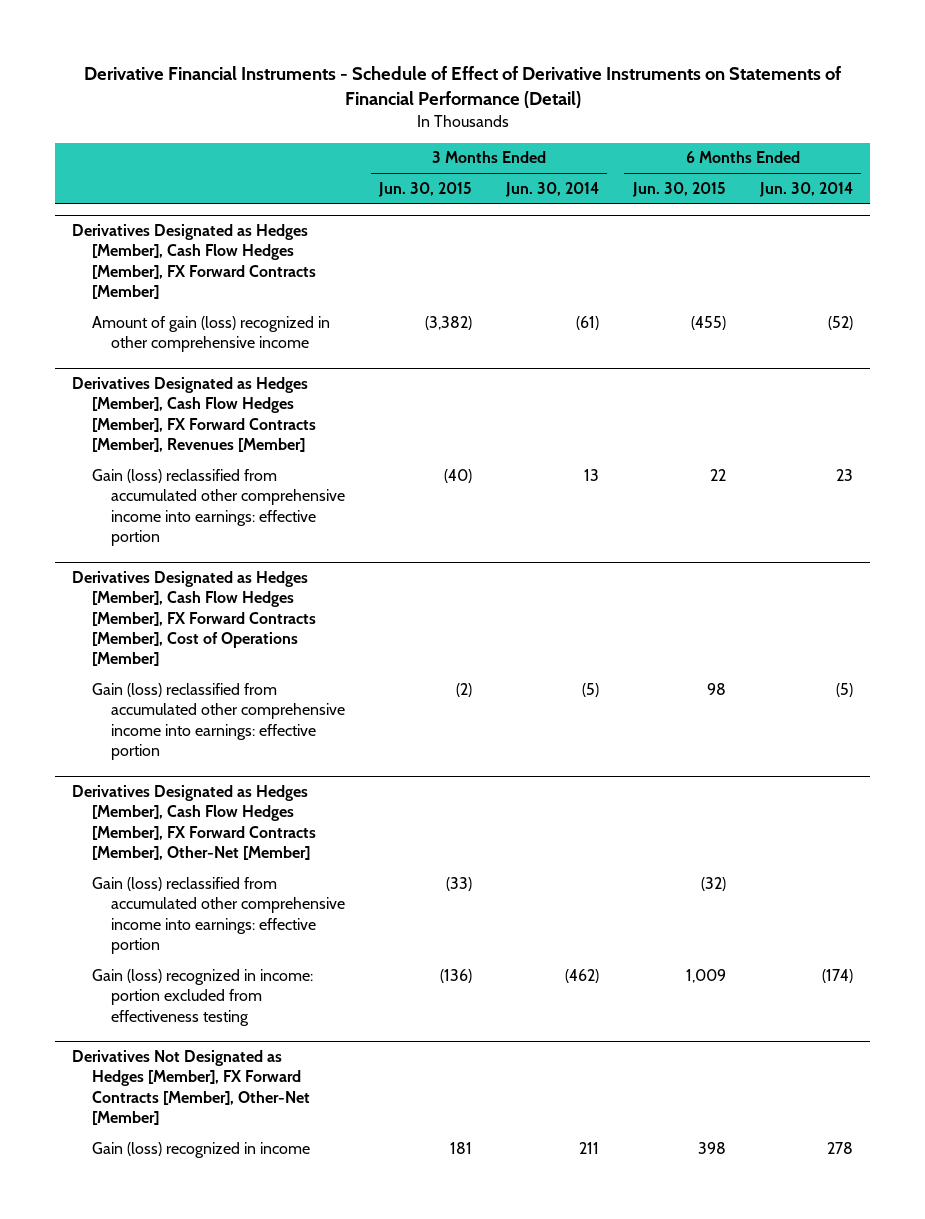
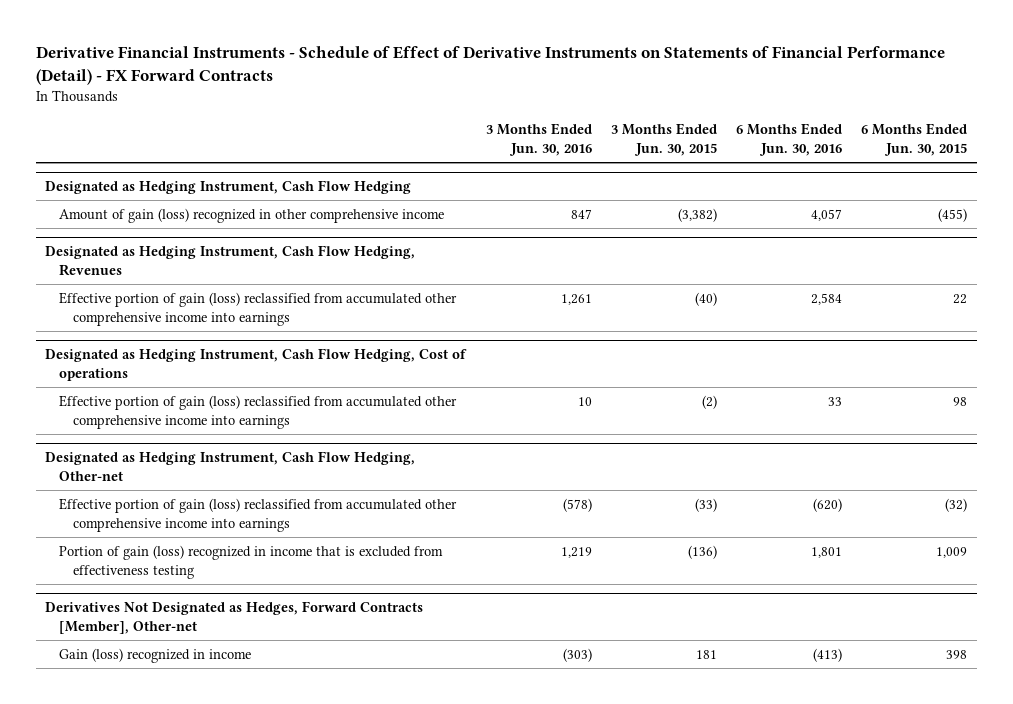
[83,66,841,109] Derivative Financial Instruments - Schedule of Effect of Derivative Instruments on Statements of Financial Performance (Detail) -> [35,46,945,86] Derivative Financial Instruments - Schedule of Effect of Derivative Instruments on Statements of Financial Performance (Detail) - FX Forward Contracts
[504,181,599,197] Jun. 30, 2014 -> none
[758,181,853,197] Jun. 30, 2014 -> none
none -> [485,123,592,157] 3 Months Ended Jun. 30, 2016
none -> [736,123,843,157] 6 Months Ended Jun. 30, 2016
[72,224,316,300] Derivatives Designated as Hedges [Member], Cash Flow Hedges [Member], FX Forward Contracts [Member] -> none
none -> [45,180,412,195] Designated as Hedging Instrument, Cash Flow Hedging
[72,377,316,453] Derivatives Designated as Hedges [Member], Cash Flow Hedges [Member], FX Forward Contracts [Member], Revenues [Member] -> none
[72,571,316,667] Derivatives Designated as Hedges [Member], Cash Flow Hedges [Member], FX Forward Contracts [Member], Cost of Operations [Member] -> none
[72,785,316,861] Derivatives Designated as Hedges [Member], Cash Flow Hedges [Member], FX Forward Contracts [Member], Other-Net [Member] -> none
none -> [45,245,416,277] Designated as Hedging Instrument, Cash Flow Hedging, Revenues
[91,468,346,546] Gain (loss) reclassified from accumulated other comprehensive income into earnings: effective portion -> [59,291,458,326] Effective portion of gain (loss) reclassified from accumulated other comprehensive income into earnings
none -> [45,348,468,382] Designated as Hedging Instrument, Cash Flow Hedging, Cost of operations
[91,682,346,760] Gain (loss) reclassified from accumulated other comprehensive income into earnings: effective portion -> [59,394,458,429] Effective portion of gain (loss) reclassified from accumulated other comprehensive income into earnings
none -> [45,451,416,482] Designated as Hedging Instrument, Cash Flow Hedging, Other-net
[91,876,346,954] Gain (loss) reclassified from accumulated other comprehensive income into earnings: effective portion -> [59,497,458,532] Effective portion of gain (loss) reclassified from accumulated other comprehensive income into earnings
[91,968,313,1026] Gain (loss) recognized in income: portion excluded from effectiveness testing -> [59,544,444,579] Portion of gain (loss) recognized in income that is excluded from effectiveness testing
[72,1050,310,1126] Derivatives Not Designated as Hedges [Member], FX Forward Contracts [Member], Other-Net [Member] -> [45,601,424,635] Derivatives Not Designated as Hedges, Forward Contracts [Member], Other-net

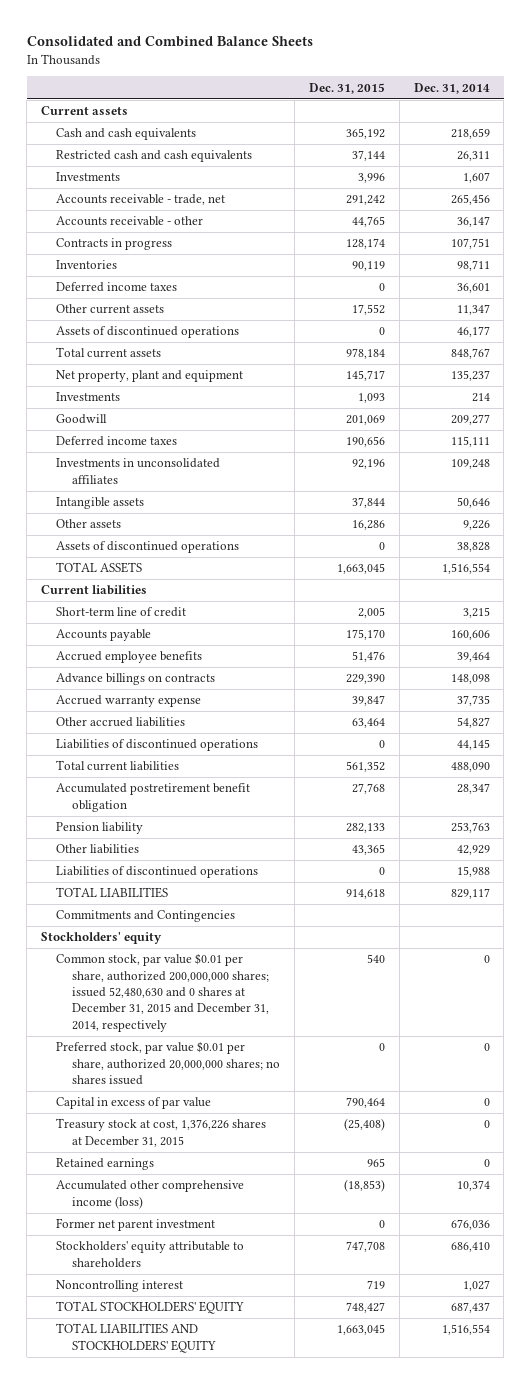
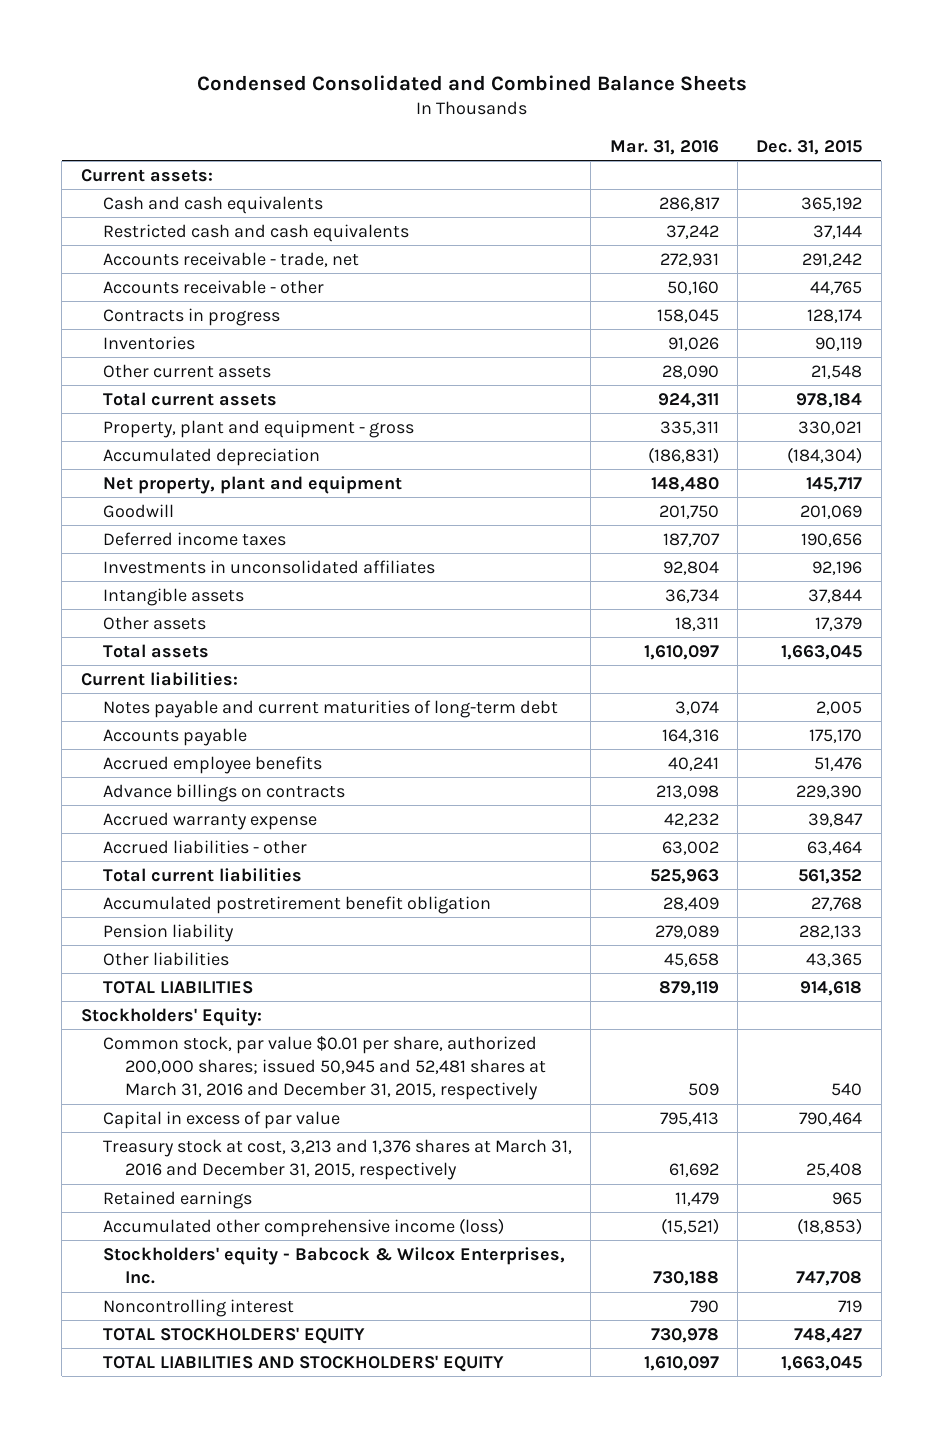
[26,36,313,48] Consolidated and Combined Balance Sheets -> [196,74,747,91] Condensed Consolidated and Combined Balance Sheets
[413,82,490,94] Dec. 31, 2014 -> none
none -> [609,139,719,155] Mar. 31, 2016
[40,106,128,116] Current assets -> [80,168,213,182] Current assets:
[56,172,121,182] Investments -> none
[56,282,178,293] Deferred income taxes -> none
[56,326,240,339] Assets of discontinued operations -> none
[351,304,385,316] 17,552 -> [811,364,863,379] 21,548
none -> [102,419,414,438] Property, plant and equipment - gross
none -> [102,447,320,466] Accumulated depreciation
[56,392,121,402] Investments -> none
[56,541,240,554] Assets of discontinued operations -> none
[56,607,187,618] Short-term line of credit -> none
[351,520,385,531] 16,286 -> [815,616,863,631] 17,379
[56,562,143,574] TOTAL ASSETS -> [102,643,209,658] Total assets
[40,585,147,596] Current liabilities -> [80,671,238,686] Current liabilities:
none -> [102,699,558,718] Notes payable and current maturities of long-term debt
[56,739,259,752] Liabilities of discontinued operations -> none
[56,717,186,728] Other accrued liabilities -> [102,839,307,854] Accrued liabilities - other
[56,866,259,879] Liabilities of discontinued operations -> none
[56,910,236,923] Commitments and Contingencies -> none
[56,1041,280,1085] Preferred stock, par value $0.01 per share, authorized 20,000,000 shares; no shares issued -> none
[40,932,162,945] Stockholders' equity -> [80,1007,262,1026] Stockholders' Equity:
[56,953,269,1032] Common stock, par value $0.01 per share, authorized 200,000,000 shares; issued 52,480,630 and 0 shares at December 31, 2015 and December 31, 2014, respectively -> [102,1035,546,1101] Common stock, par value $0.01 per share, authorized 200,000 shares; issued 50,945 and 52,481 shares at March 31, 2016 and December 31, 2015, respectively
[56,1118,267,1147] Treasury stock at cost, 1,376,226 shares at December 31, 2015 -> [102,1138,572,1180] Treasury stock at cost, 3,213 and 1,376 shares at March 31, 2016 and December 31, 2015, respectively
[343,1118,385,1132] (25,408) -> [806,1162,863,1177] 25,408
[56,1218,216,1232] Former net parent investment -> none
[56,1241,245,1268] Stockholders' equity attributable to shareholders -> [102,1246,565,1284] Stockholders' equity - Babcock & Wilcox Enterprises, Inc.

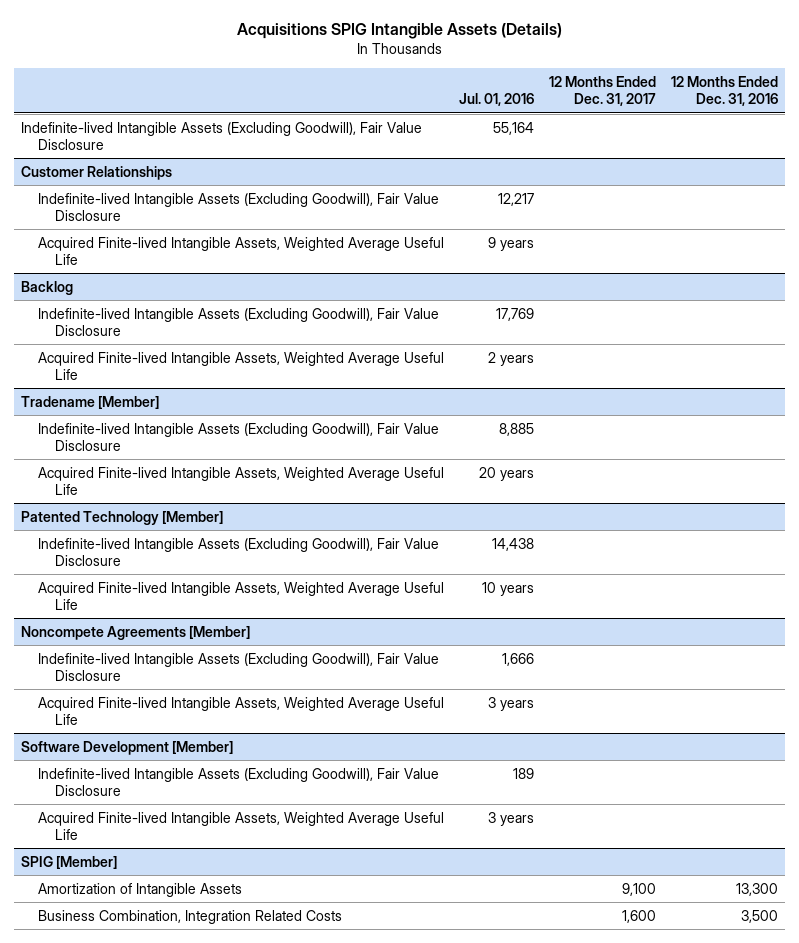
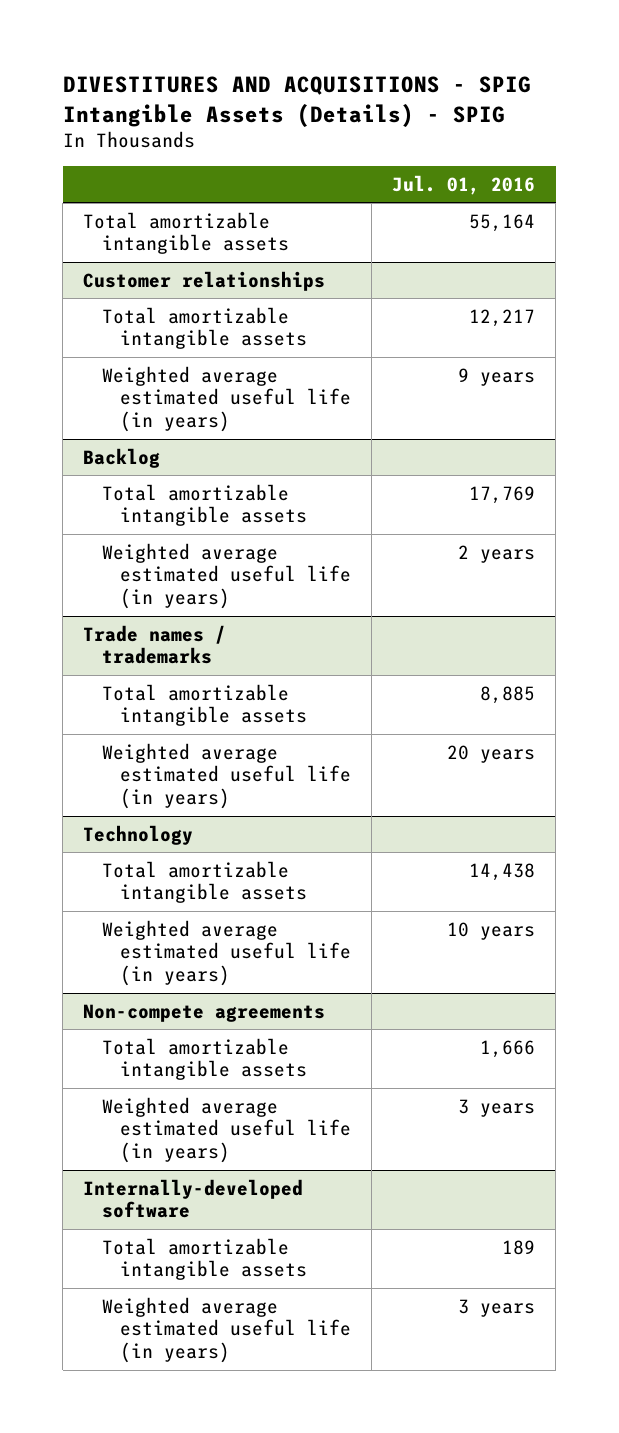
[236,23,562,40] Acquisitions SPIG Intangible Assets (Details) -> [62,76,531,127] DIVESTITURES AND ACQUISITIONS - SPIG Intangible Assets (Details) - SPIG
[549,75,657,107] 12 Months Ended Dec. 31, 2017 -> none
[670,75,778,107] 12 Months Ended Dec. 31, 2016 -> none
[21,121,423,150] Indefinite-lived Intangible Assets (Excluding Goodwill), Fair Value Disclosure -> [83,211,289,255] Total amortizable intangible assets
[21,165,173,180] Customer Relationships -> [83,270,326,291] Customer relationships
[38,192,440,221] Indefinite-lived Intangible Assets (Excluding Goodwill), Fair Value Disclosure -> [101,306,307,350] Total amortizable intangible assets
[38,236,445,265] Acquired Finite-lived Intangible Assets, Weighted Average Useful Life -> [101,365,351,433] Weighted average estimated useful life (in years)
[21,855,118,869] SPIG [Member] -> none
[38,882,243,897] Amortization of Intangible Assets -> none
[38,909,343,924] Business Combination, Integration Related Costs -> none
[38,307,440,336] Indefinite-lived Intangible Assets (Excluding Goodwill), Fair Value Disclosure -> [101,483,307,527] Total amortizable intangible assets
[38,351,445,380] Acquired Finite-lived Intangible Assets, Weighted Average Useful Life -> [101,542,351,610] Weighted average estimated useful life (in years)
[21,395,160,409] Tradename [Member] -> [83,624,227,665] Trade names / trademarks
[38,422,440,451] Indefinite-lived Intangible Assets (Excluding Goodwill), Fair Value Disclosure -> [101,683,307,727] Total amortizable intangible assets
[38,466,445,495] Acquired Finite-lived Intangible Assets, Weighted Average Useful Life -> [101,742,351,810] Weighted average estimated useful life (in years)
[21,510,224,525] Patented Technology [Member] -> [83,824,194,845] Technology
[38,537,440,566] Indefinite-lived Intangible Assets (Excluding Goodwill), Fair Value Disclosure -> [101,860,307,904] Total amortizable intangible assets
[38,581,445,610] Acquired Finite-lived Intangible Assets, Weighted Average Useful Life -> [101,919,351,987] Weighted average estimated useful life (in years)
[21,625,251,640] Noncompete Agreements [Member] -> [83,1003,326,1022] Non-compete agreements
[38,652,440,681] Indefinite-lived Intangible Assets (Excluding Goodwill), Fair Value Disclosure -> [101,1037,307,1081] Total amortizable intangible assets
[38,696,445,725] Acquired Finite-lived Intangible Assets, Weighted Average Useful Life -> [101,1096,351,1164] Weighted average estimated useful life (in years)
[21,740,234,755] Software Development [Member] -> [83,1178,304,1219] Internally-developed software
[38,767,440,796] Indefinite-lived Intangible Assets (Excluding Goodwill), Fair Value Disclosure -> [101,1237,307,1281] Total amortizable intangible assets
[38,811,445,840] Acquired Finite-lived Intangible Assets, Weighted Average Useful Life -> [101,1296,351,1364] Weighted average estimated useful life (in years)

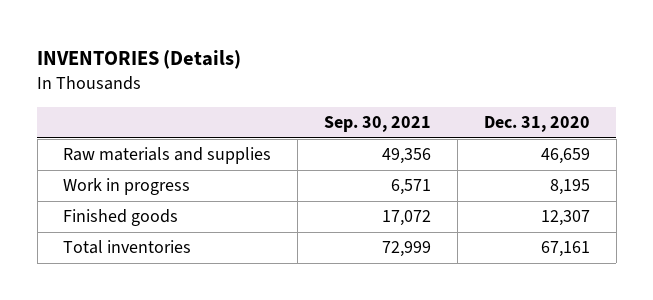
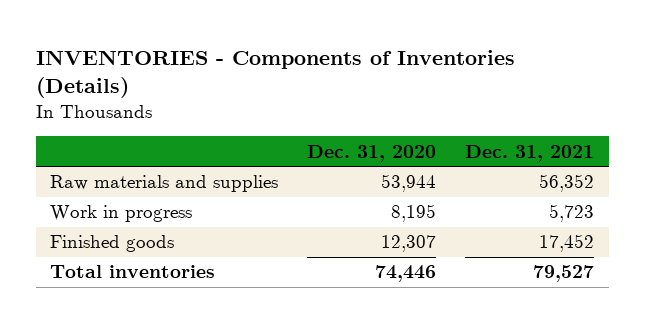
[37,49,242,69] INVENTORIES (Details) -> [36,49,516,99] INVENTORIES - Components of Inventories (Details)
[324,116,432,133] Sep. 30, 2021 -> none
none -> [465,144,595,162] Dec. 31, 2021
[540,148,590,165] 46,659 -> [381,174,437,193] 53,944
[540,241,590,258] 67,161 -> [375,265,437,283] 74,446

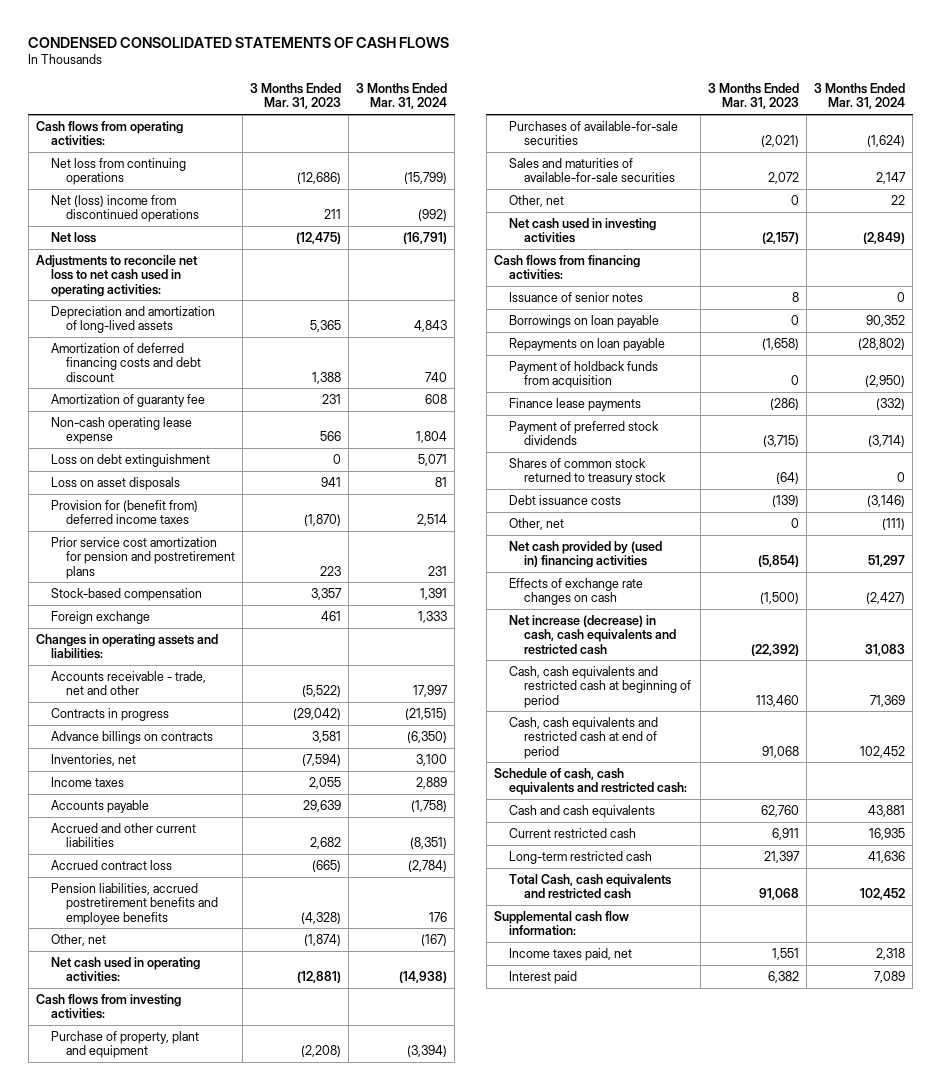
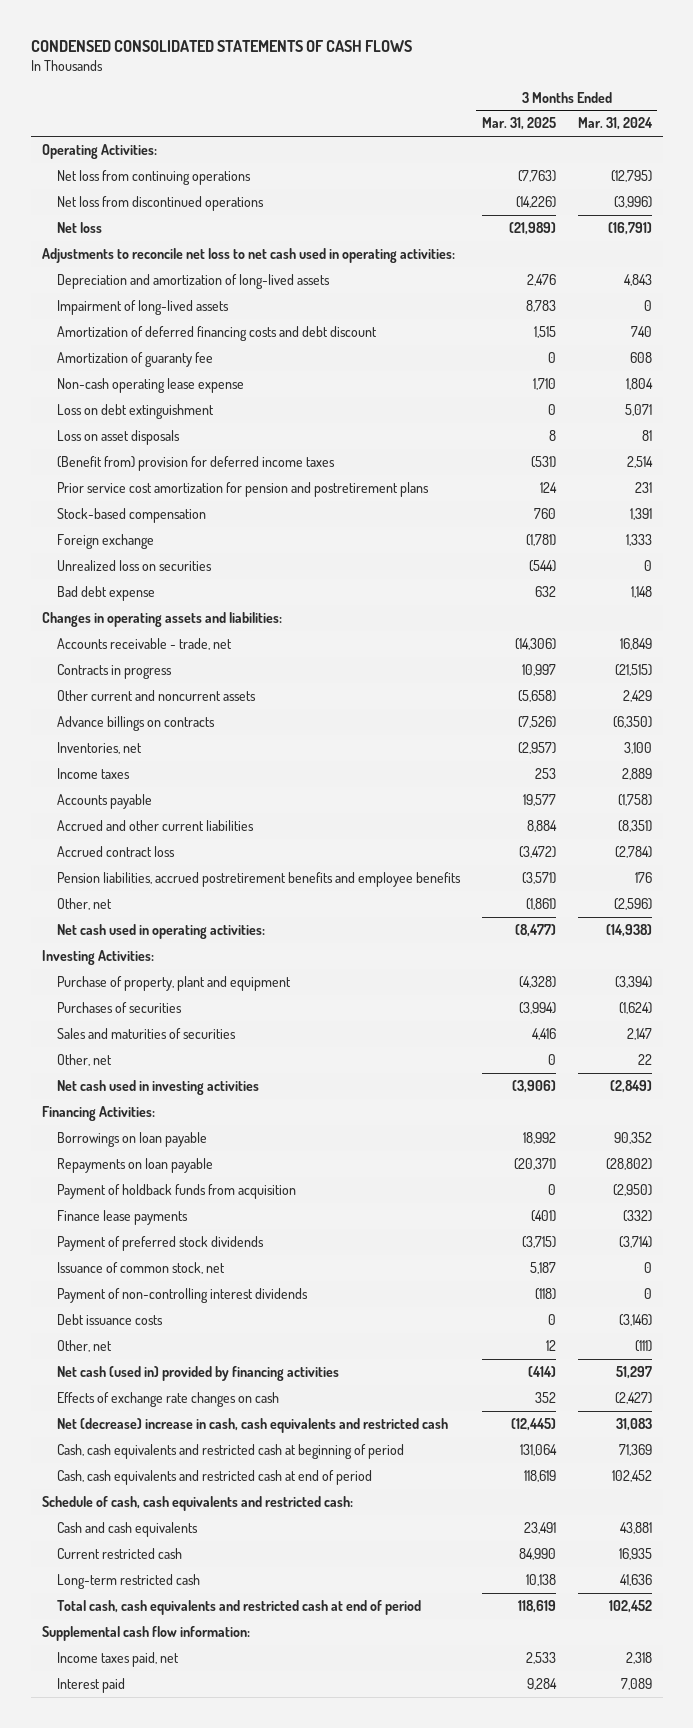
[250,82,342,110] 3 Months Ended Mar. 31, 2023 -> none
none -> [481,117,556,131] Mar. 31, 2025
[35,120,183,147] Cash flows from operating activities: -> [41,143,157,159] Operating Activities:
[404,172,448,185] (15,799) -> [610,169,652,182] (12,795)
[50,194,199,223] Net (loss) income from discontinued operations -> [56,195,264,211] Net loss from discontinued operations
[418,209,448,222] (992) -> [613,195,652,208] (3,996)
none -> [56,299,229,315] Impairment of long-lived assets
[50,499,198,525] Provision for (benefit from) deferred income taxes -> [56,455,335,471] (Benefit from) provision for deferred income taxes
none -> [56,559,212,571] Unrealized loss on securities
none -> [56,585,155,601] Bad debt expense
[50,670,206,696] Accounts receivable - trade, net and other -> [56,637,232,650] Accounts receivable - trade, net
[413,685,449,698] 17,997 -> [619,637,652,650] 16,849
none -> [56,689,256,701] Other current and noncurrent assets
[421,933,448,946] (167) -> [613,897,652,910] (2,596)
[35,993,181,1020] Cash flows from investing activities: -> [41,949,154,965] Investing Activities:
[508,120,678,146] Purchases of available-for-sale securities -> [56,1001,182,1013] Purchases of securities
[508,157,675,183] Sales and maturities of available-for-sale securities -> [56,1027,236,1039] Sales and maturities of securities
[508,291,643,302] Issuance of senior notes -> none
[493,254,640,281] Cash flows from financing activities: -> [41,1105,155,1121] Financing Activities:
[508,457,666,486] Shares of common stock returned to treasury stock -> none
none -> [56,1261,225,1274] Issuance of common stock, net
none -> [56,1287,308,1303] Payment of non-controlling interest dividends
[508,540,662,569] Net cash provided by (used in) financing activities -> [56,1365,339,1381] Net cash (used in) provided by financing activities
[508,614,676,655] Net increase (decrease) in cash, cash equivalents and restricted cash -> [56,1417,448,1433] Net (decrease) increase in cash, cash equivalents and restricted cash
[508,873,671,900] Total Cash, cash equivalents and restricted cash -> [56,1599,421,1615] Total cash, cash equivalents and restricted cash at end of period

